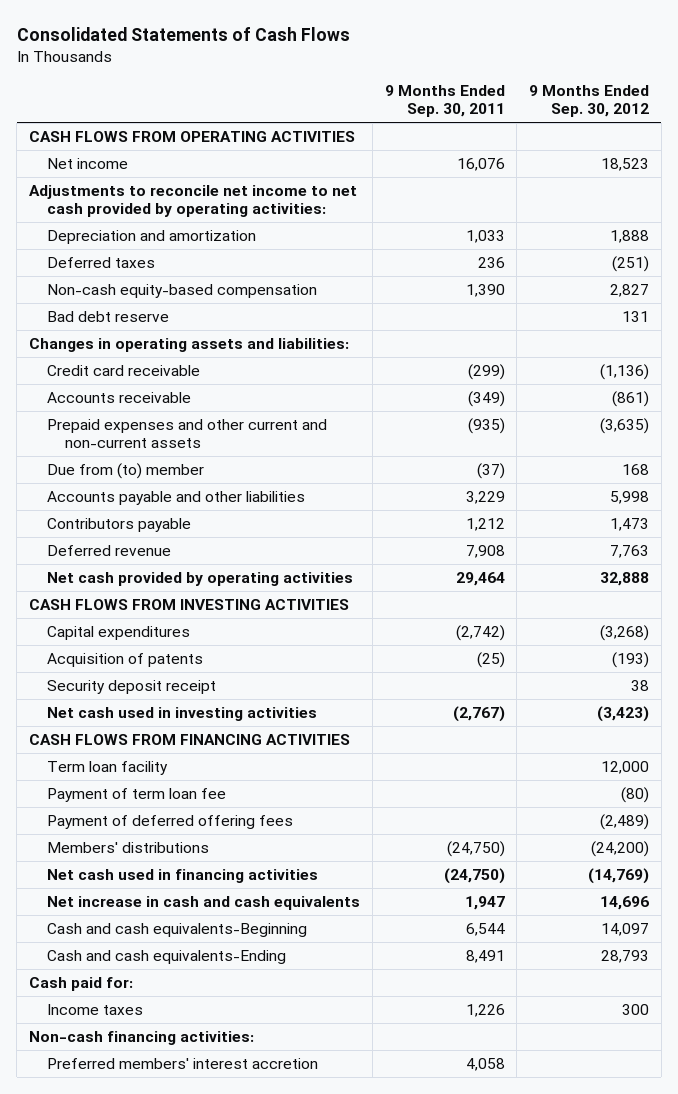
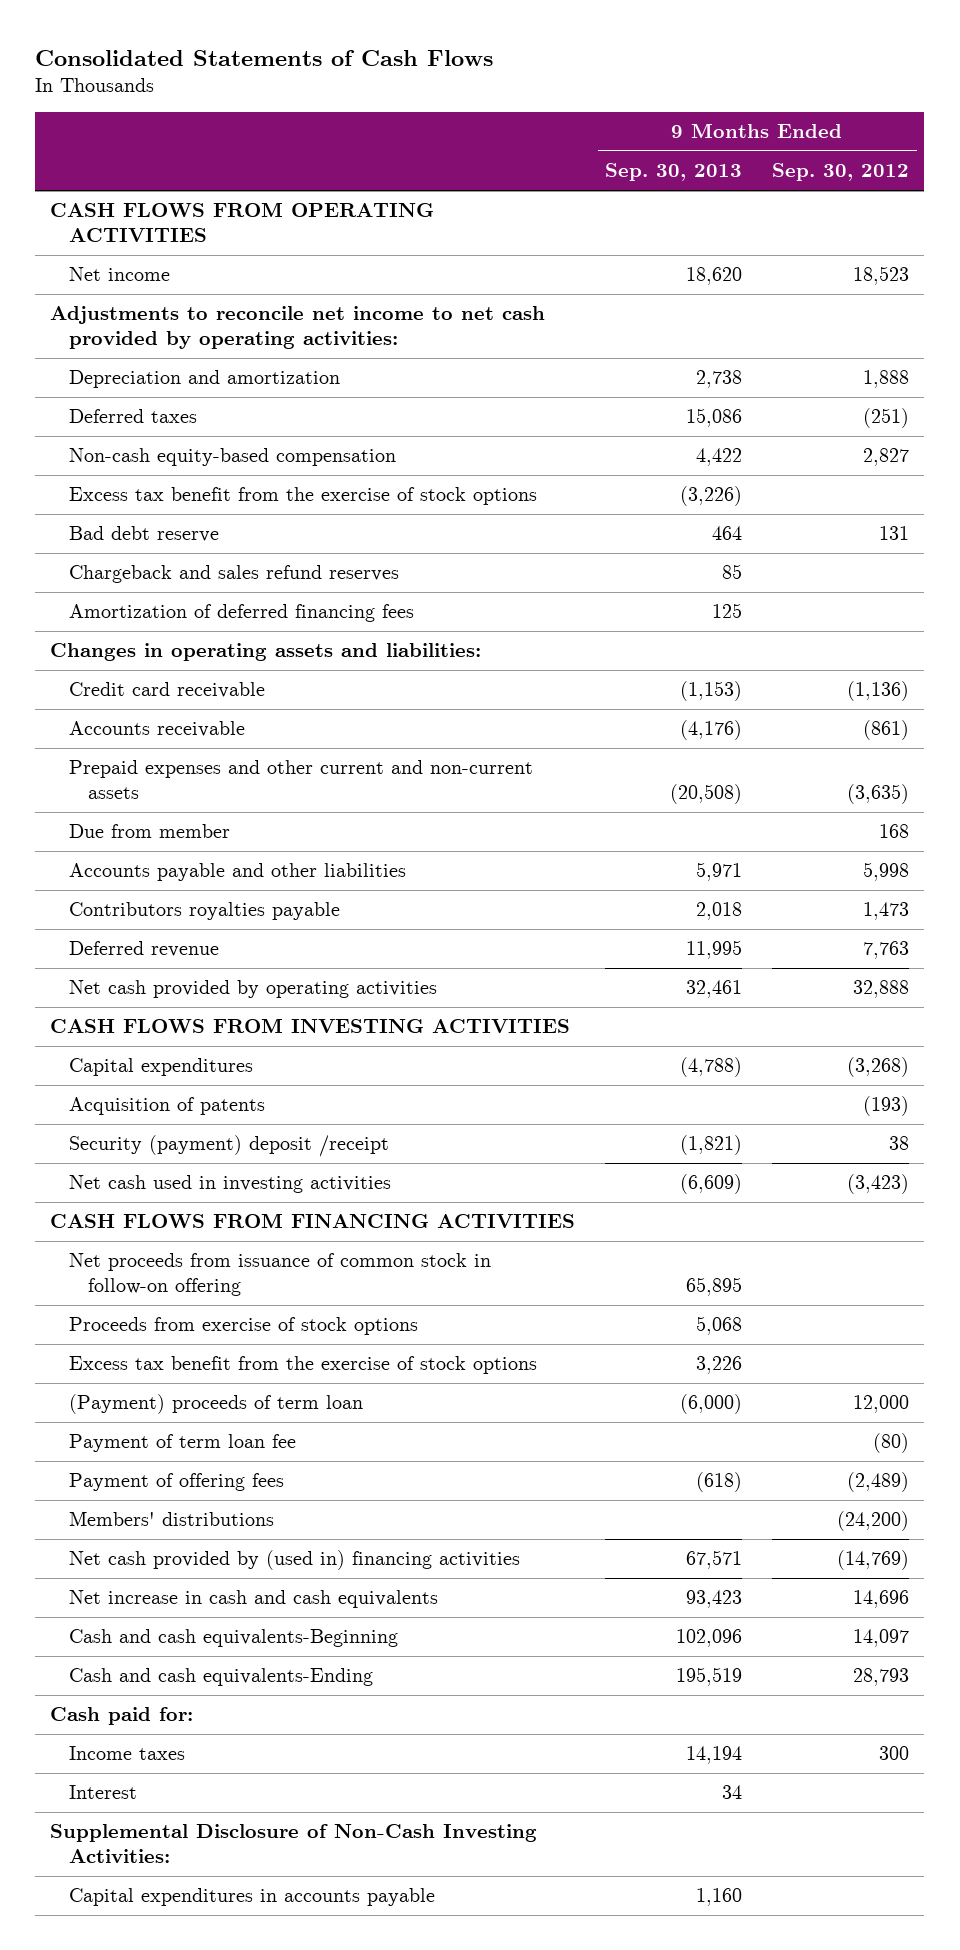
[384,85,505,118] 9 Months Ended Sep. 30, 2011 -> none
none -> [605,163,743,182] Sep. 30, 2013
none -> [69,487,538,506] Excess tax benefit from the exercise of stock options
none -> [69,565,400,584] Chargeback and sales refund reserves
none -> [69,604,415,623] Amortization of deferred financing fees
[47,463,205,480] Due from (to) member -> [69,824,231,839] Due from member
[47,518,192,533] Contributors payable -> [69,902,341,921] Contributors royalties payable
[47,680,217,695] Security deposit receipt -> [69,1135,390,1158] Security (payment) deposit /receipt
[47,761,169,776] Term loan facility -> none
none -> [69,1253,492,1297] Net proceeds from issuance of common stock in follow-on offering
none -> [69,1317,419,1336] Proceeds from exercise of stock options
none -> [69,1356,538,1375] Excess tax benefit from the exercise of stock options
none -> [69,1394,364,1415] (Payment) proceeds of term loan
[47,815,294,830] Payment of deferred offering fees -> [69,1473,285,1492] Payment of offering fees
[47,869,319,884] Net cash used in financing activities -> [69,1550,521,1571] Net cash provided by (used in) financing activities
[47,1058,319,1070] Preferred members' interest accretion -> none
none -> [69,1785,138,1800] Interest
[29,1031,255,1046] Non-cash financing activities: -> [50,1824,538,1864] Supplemental Disclosure of Non-Cash Investing Activities:
none -> [69,1888,436,1907] Capital expenditures in accounts payable

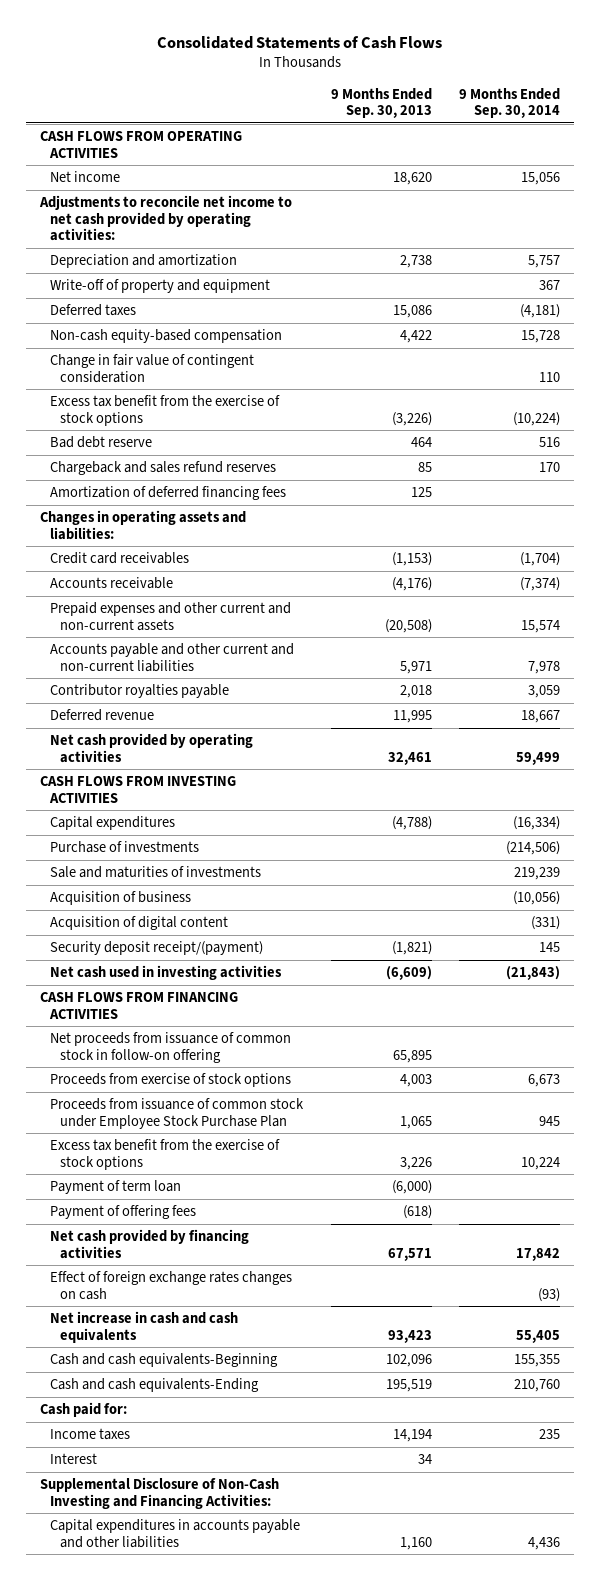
[772,163,910,182] Sep. 30, 2012 -> none
none -> [459,87,561,119] 9 Months Ended Sep. 30, 2014
none -> [50,279,271,294] Write-off of property and equipment
none -> [50,354,255,383] Change in fair value of contingent consideration
[69,682,266,699] Credit card receivable -> [50,552,190,565] Credit card receivables
[69,824,231,839] Due from member -> none
[69,863,407,882] Accounts payable and other liabilities -> [50,643,295,672] Accounts payable and other current and non-current liabilities
[69,902,341,921] Contributors royalties payable -> [50,684,230,699] Contributor royalties payable
none -> [50,841,200,854] Purchase of investments
none -> [50,866,262,879] Sale and maturities of investments
none -> [50,891,192,906] Acquisition of business
[69,1097,266,1116] Acquisition of patents -> [50,916,229,931] Acquisition of digital content
[69,1135,390,1158] Security (payment) deposit /receipt -> [50,941,264,956] Security deposit receipt/(payment)
[696,1316,743,1336] 5,068 -> [399,1074,432,1088] 4,003
none -> [50,1098,305,1129] Proceeds from issuance of common stock under Employee Stock Purchase Plan
[69,1434,297,1453] Payment of term loan fee -> none
[69,1394,364,1415] (Payment) proceeds of term loan -> [50,1180,182,1195] Payment of term loan
[69,1511,275,1527] Members' distributions -> none
[69,1550,521,1571] Net cash provided by (used in) financing activities -> [50,1229,250,1259] Net cash provided by financing activities
none -> [50,1271,293,1300] Effect of foreign exchange rates changes on cash
[50,1824,538,1864] Supplemental Disclosure of Non-Cash Investing Activities: -> [39,1477,279,1509] Supplemental Disclosure of Non-Cash Investing and Financing Activities:
[69,1888,436,1907] Capital expenditures in accounts payable -> [50,1519,301,1548] Capital expenditures in accounts payable and other liabilities

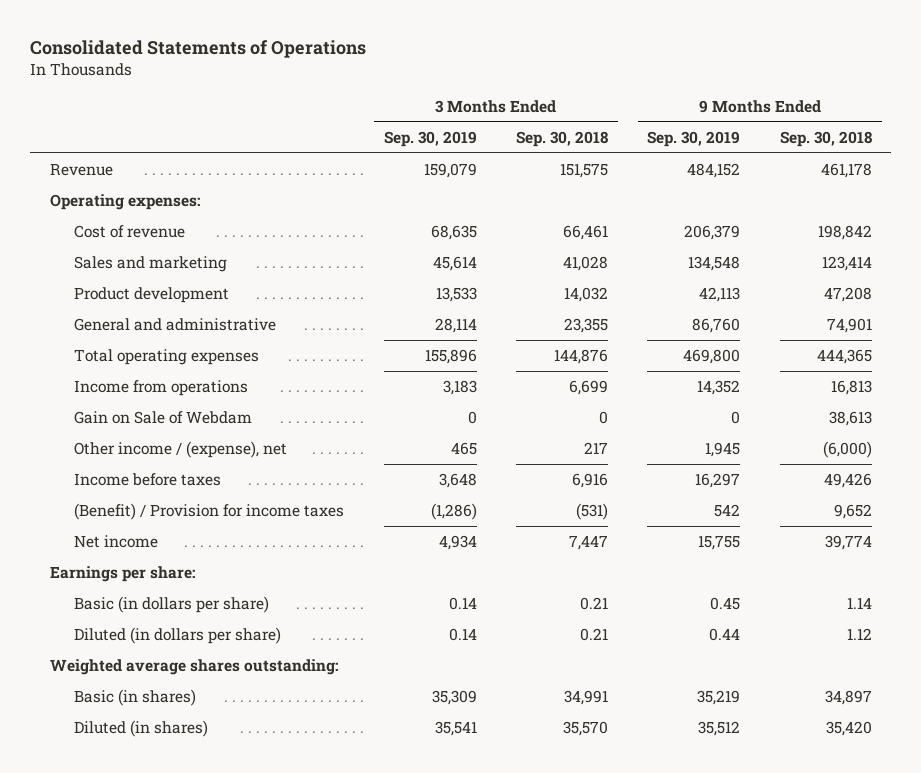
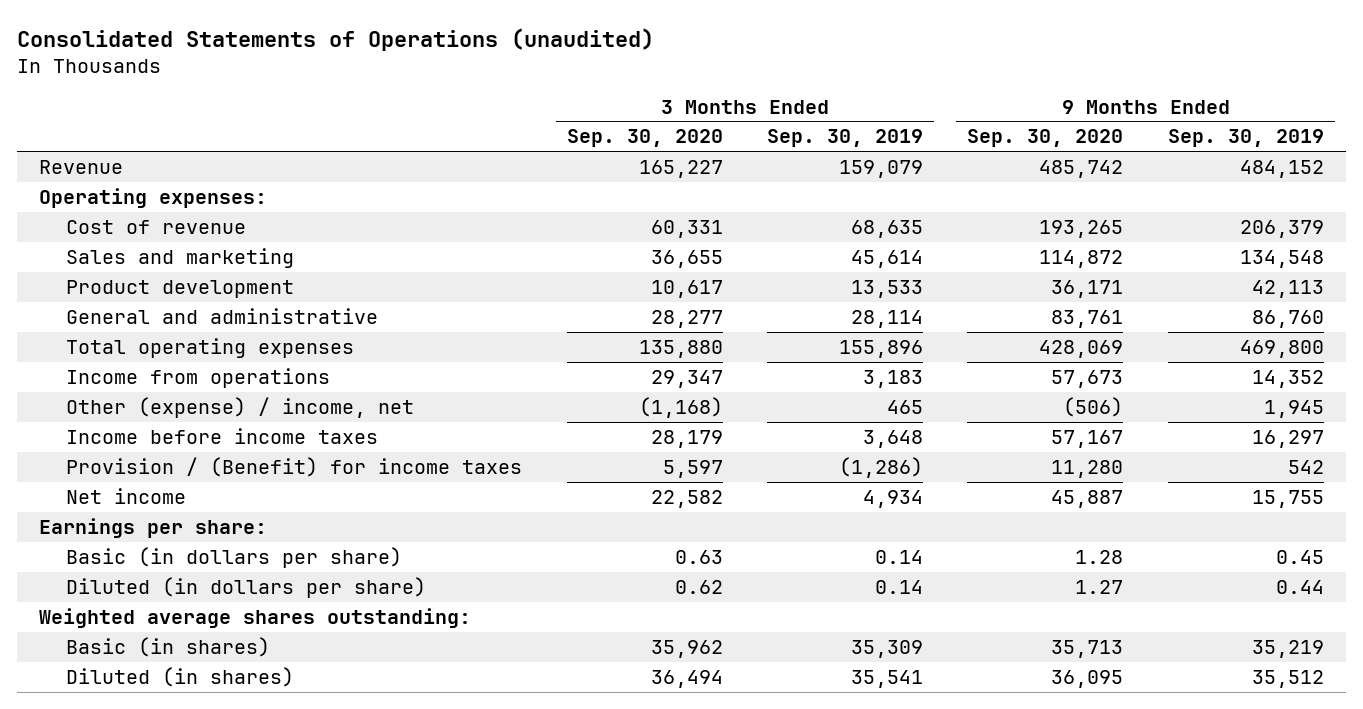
[29,40,366,59] Consolidated Statements of Operations -> [16,27,654,51] Consolidated Statements of Operations (unaudited)
[516,130,609,147] Sep. 30, 2018 -> none
[779,130,872,147] Sep. 30, 2018 -> none
none -> [566,129,723,148] Sep. 30, 2020
none -> [967,129,1124,148] Sep. 30, 2020
[74,411,253,425] Gain on Sale of Webdam -> none
[74,441,288,459] Other income / (expense), net -> [66,396,415,418] Other (expense) / income, net
[74,473,222,487] Income before taxes -> [66,427,379,444] Income before income taxes
[74,503,345,521] (Benefit) / Provision for income taxes -> [66,456,523,477] Provision / (Benefit) for income taxes

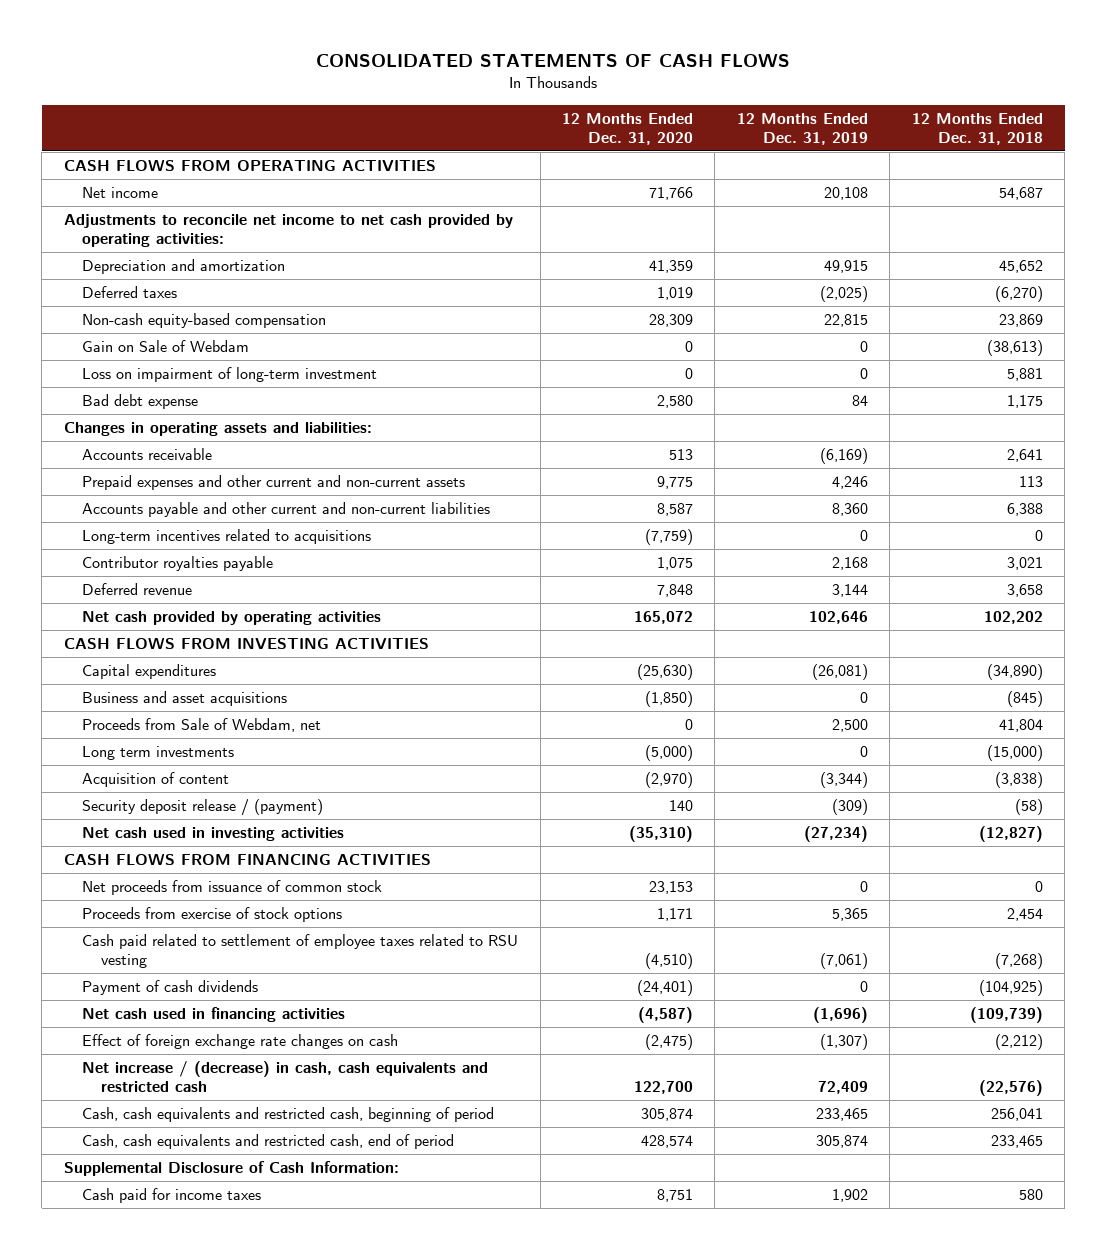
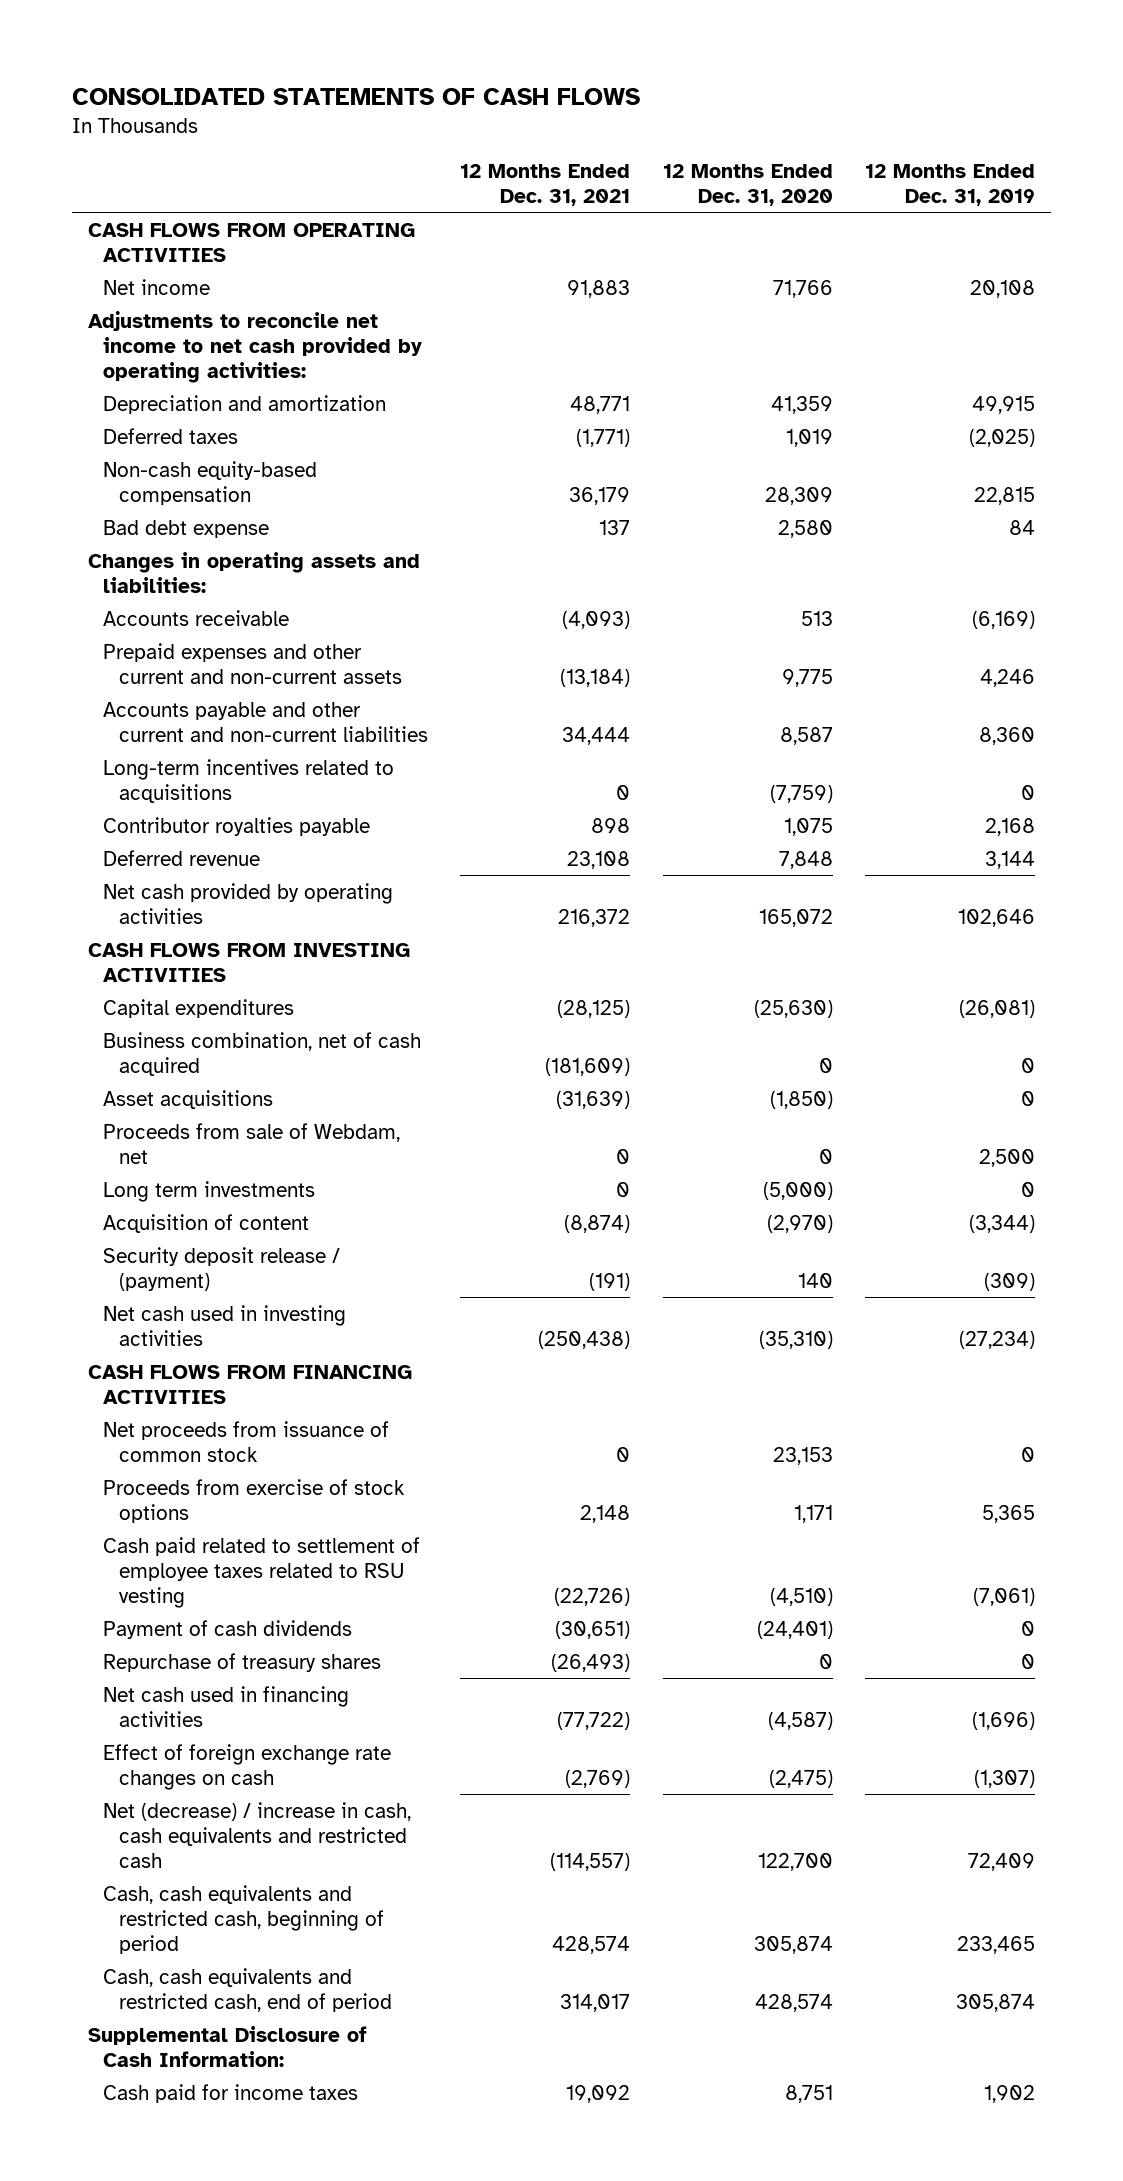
[911,112,1043,146] 12 Months Ended Dec. 31, 2018 -> none
none -> [460,164,631,207] 12 Months Ended Dec. 31, 2021
[82,339,250,352] Gain on Sale of Webdam -> none
[82,366,378,382] Loss on impairment of long-term investment -> none
none -> [103,1031,422,1076] Business combination, net of cash acquired
[82,690,288,706] Business and asset acquisitions -> [103,1089,274,1109] Asset acquisitions
[82,717,322,732] Proceeds from Sale of Webdam, net -> [103,1122,401,1164] Proceeds from sale of Webdam, net
none -> [103,1652,382,1672] Repurchase of treasury shares
[82,1060,489,1093] Net increase / (decrease) in cash, cash equivalents and restricted cash -> [103,1801,412,1868] Net (decrease) / increase in cash, cash equivalents and restricted cash

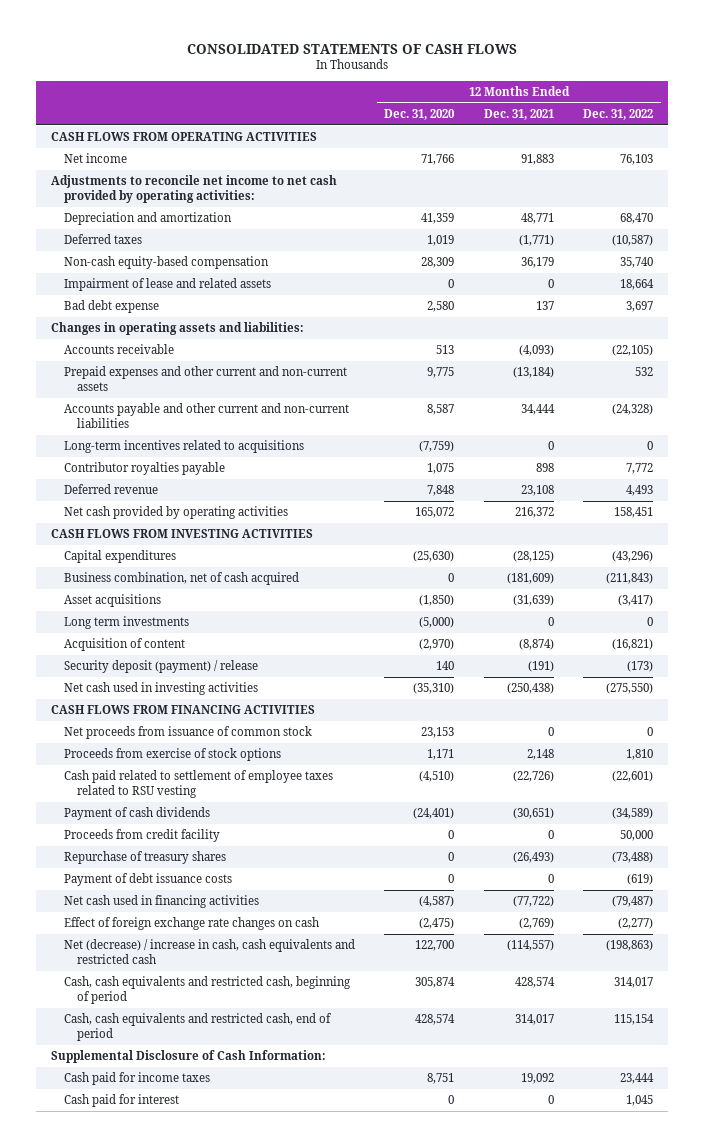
[864,164,1035,207] 12 Months Ended Dec. 31, 2019 -> none
none -> [583,108,654,120] Dec. 31, 2022
none -> [63,278,271,292] Impairment of lease and related assets
[103,1122,401,1164] Proceeds from sale of Webdam, net -> none
[103,1246,341,1291] Security deposit release / (payment) -> [63,660,258,674] Security deposit (payment) / release
none -> [63,829,220,843] Proceeds from credit facility
none -> [63,873,232,887] Payment of debt issuance costs
none -> [63,1094,179,1108] Cash paid for interest

